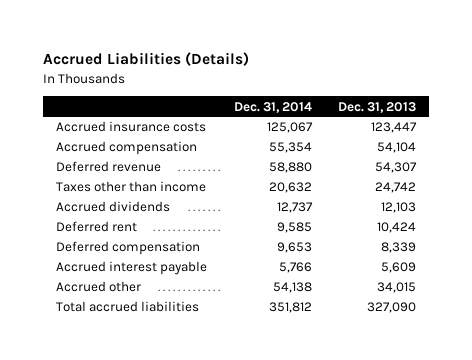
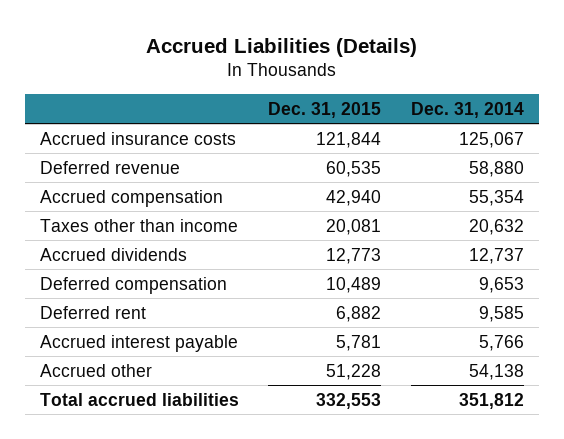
[337,101,416,113] Dec. 31, 2013 -> none
none -> [268,101,382,118] Dec. 31, 2015
[56,141,198,156] Accrued compensation -> [39,189,223,207] Accrued compensation
[56,221,138,233] Deferred rent -> [39,305,146,319] Deferred rent

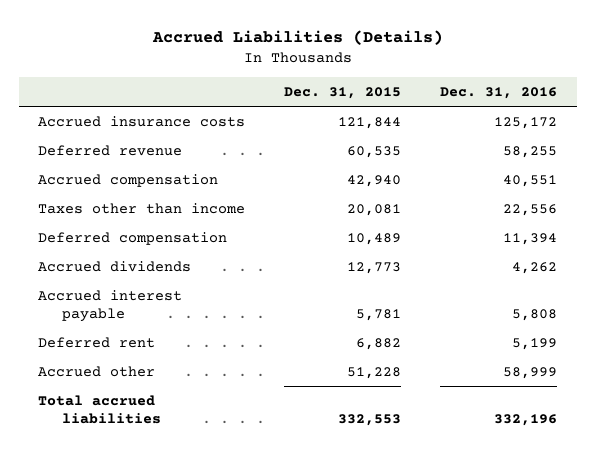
[410,101,524,118] Dec. 31, 2014 -> none
none -> [440,86,558,99] Dec. 31, 2016
[39,247,187,261] Accrued dividends -> [38,261,192,273] Accrued dividends
[39,305,146,319] Deferred rent -> [38,337,156,349] Deferred rent

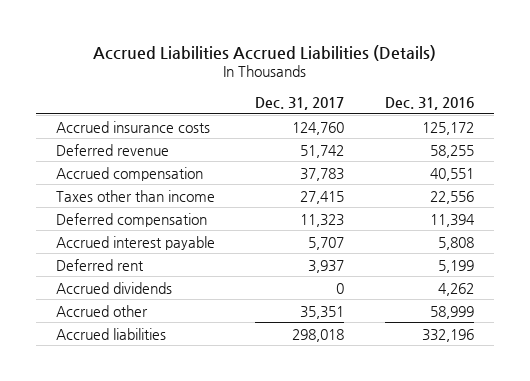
[151,29,443,45] Accrued Liabilities (Details) -> [92,44,436,61] Accrued Liabilities Accrued Liabilities (Details)
[284,86,402,99] Dec. 31, 2015 -> none
none -> [255,97,345,111] Dec. 31, 2017
[38,261,192,273] Accrued dividends -> [56,281,173,294] Accrued dividends
[38,395,161,424] Total accrued liabilities -> [56,327,167,340] Accrued liabilities

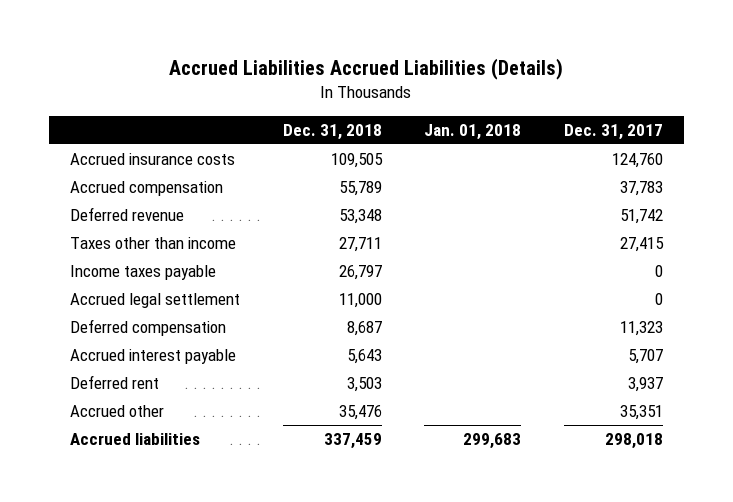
[384,97,474,111] Dec. 31, 2016 -> none
none -> [282,123,382,140] Dec. 31, 2018
none -> [424,123,522,140] Jan. 01, 2018
[56,143,170,156] Deferred revenue -> [69,207,184,222] Deferred revenue
none -> [69,265,216,281] Income taxes payable
none -> [69,293,240,309] Accrued legal settlement
[56,281,173,294] Accrued dividends -> none

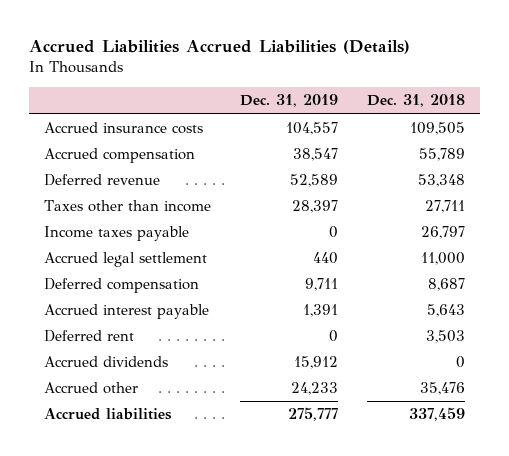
[424,123,522,140] Jan. 01, 2018 -> none
[563,123,663,140] Dec. 31, 2017 -> none
none -> [239,94,338,108] Dec. 31, 2019
none -> [43,356,168,368] Accrued dividends

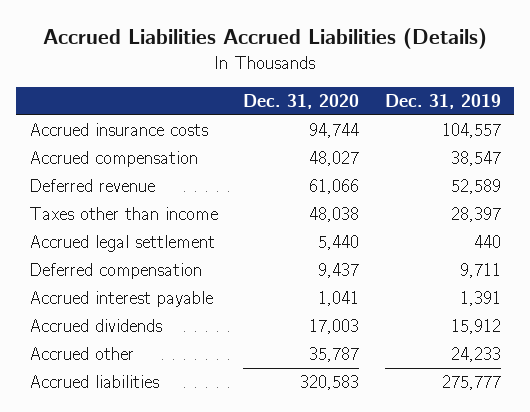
[367,94,466,108] Dec. 31, 2018 -> none
none -> [243,93,360,109] Dec. 31, 2020
[43,226,189,242] Income taxes payable -> none
[43,330,134,343] Deferred rent -> none

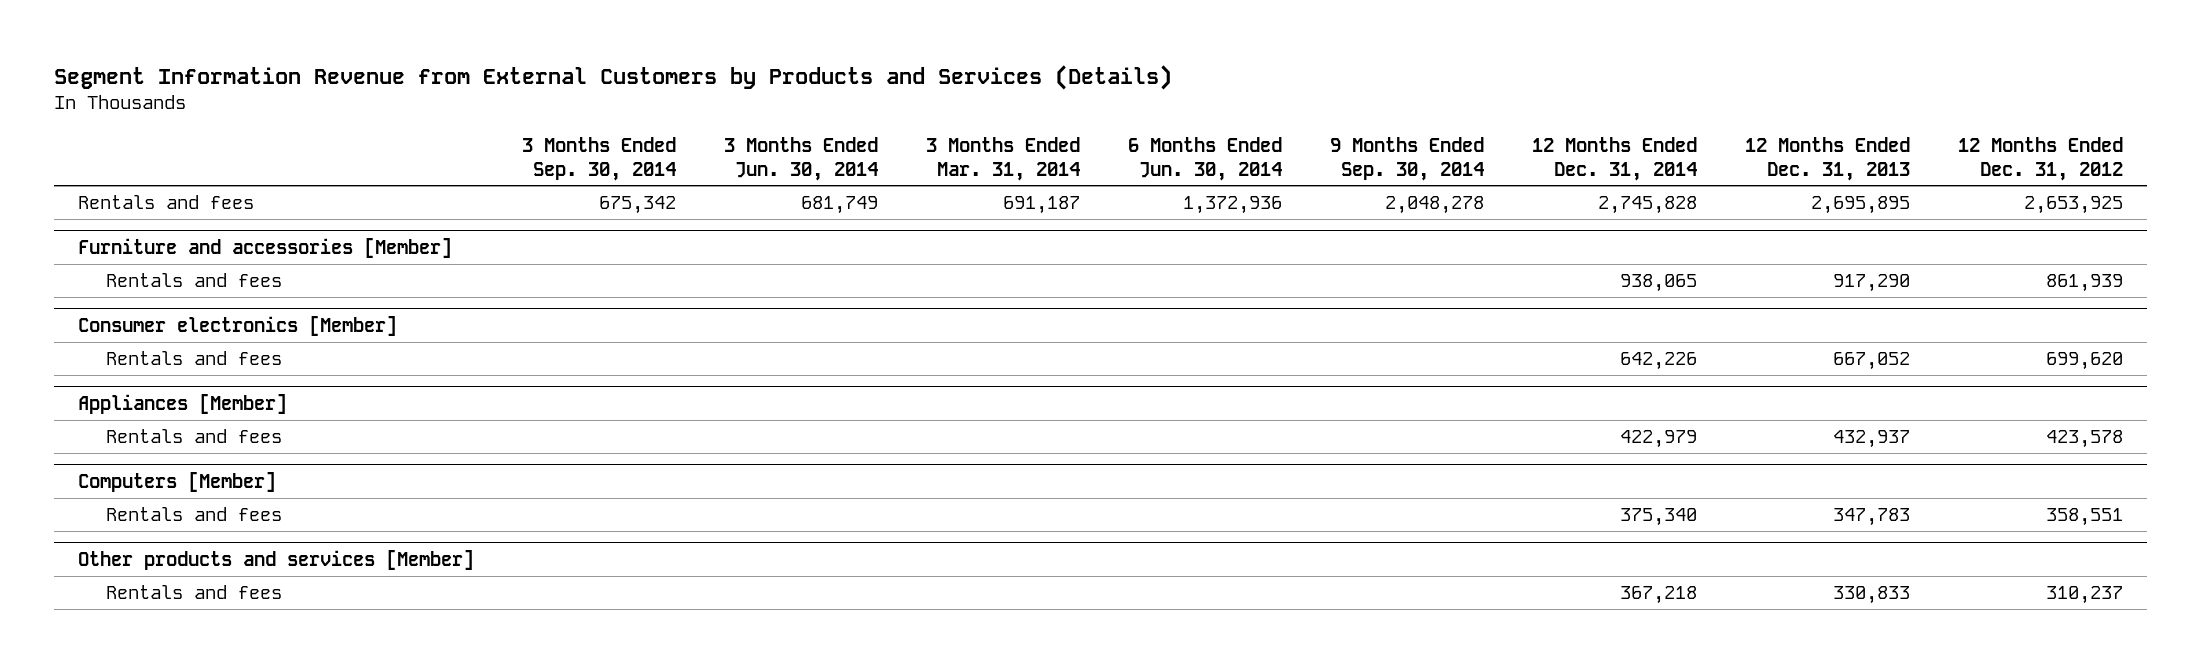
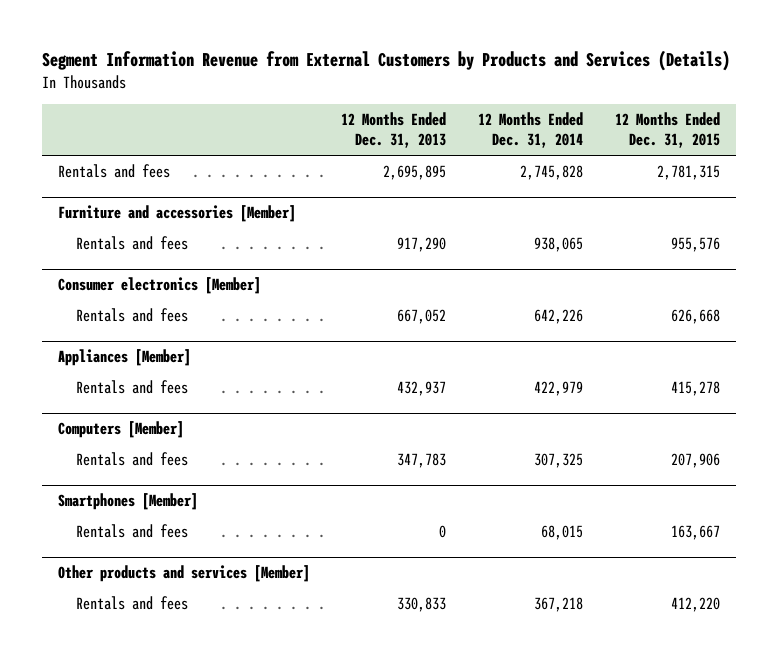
[522,136,677,181] 3 Months Ended Sep. 30, 2014 -> none
[724,136,879,181] 3 Months Ended Jun. 30, 2014 -> none
[926,136,1081,181] 3 Months Ended Mar. 31, 2014 -> none
[1127,136,1282,181] 6 Months Ended Jun. 30, 2014 -> none
[1329,136,1484,181] 9 Months Ended Sep. 30, 2014 -> none
[1957,136,2123,181] 12 Months Ended Dec. 31, 2012 -> none
none -> [614,111,720,149] 12 Months Ended Dec. 31, 2015
[1619,508,1697,527] 375,340 -> [534,453,584,469] 307,325
none -> [57,493,198,511] Smartphones [Member]
none -> [76,524,189,539] Rentals and fees

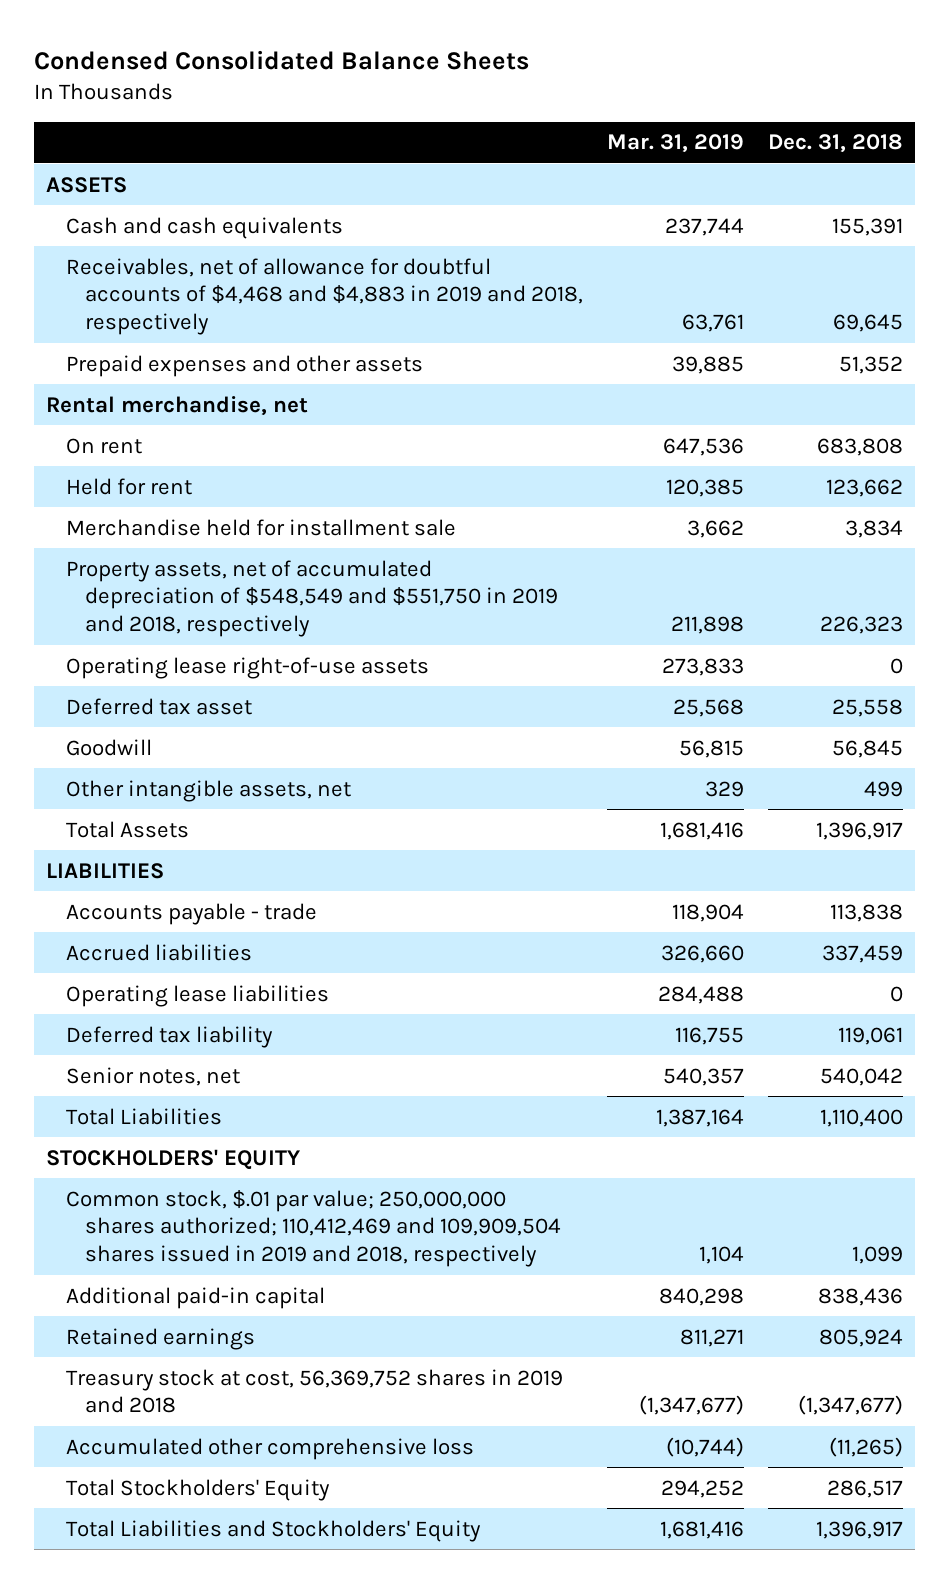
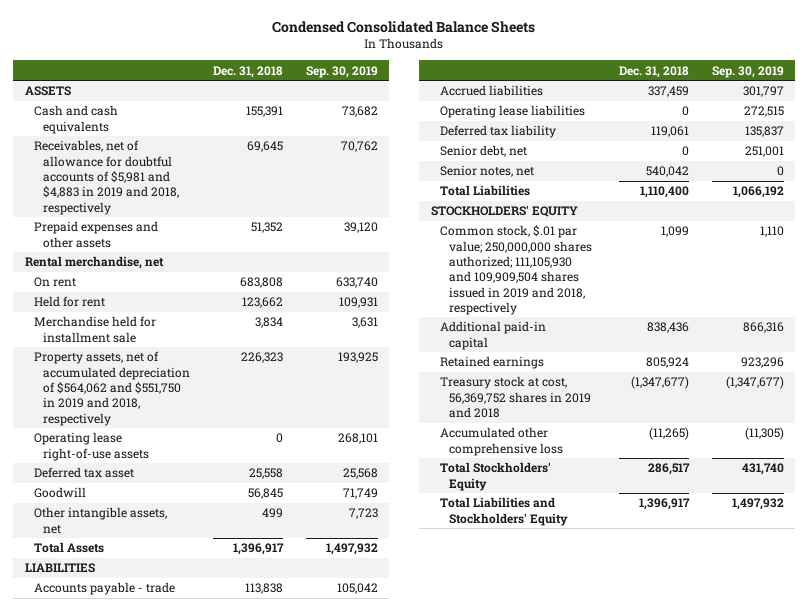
[607,134,745,154] Mar. 31, 2019 -> none
none -> [305,65,378,78] Sep. 30, 2019
[65,257,583,335] Receivables, net of allowance for doubtful accounts of $4,468 and $4,883 in 2019 and 2018, respectively -> [33,140,179,215] Receivables, net of allowance for doubtful accounts of $5,981 and $4,883 in 2019 and 2018, respectively
[65,559,558,637] Property assets, net of accumulated depreciation of $548,549 and $551,750 in 2019 and 2018, respectively -> [33,351,190,426] Property assets, net of accumulated depreciation of $564,062 and $551,750 in 2019 and 2018, respectively
none -> [439,145,527,158] Senior debt, net
[65,1189,561,1267] Common stock, $.01 par value; 250,000,000 shares authorized; 110,412,469 and 109,909,504 shares issued in 2019 and 2018, respectively -> [439,225,592,315] Common stock, $.01 par value; 250,000,000 shares authorized; 111,105,930 and 109,909,504 shares issued in 2019 and 2018, respectively

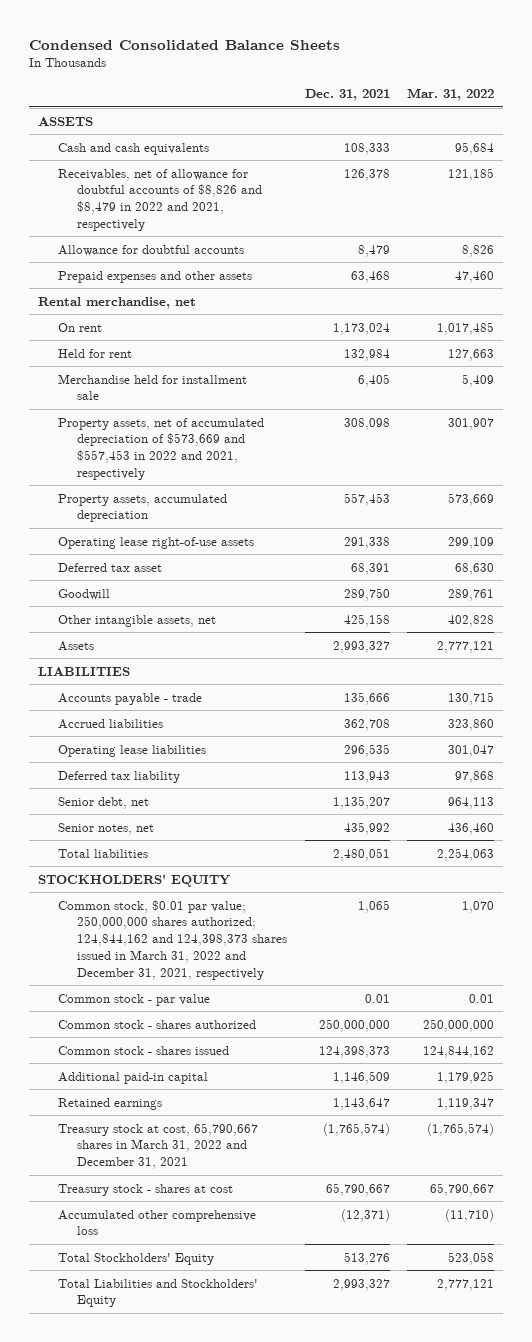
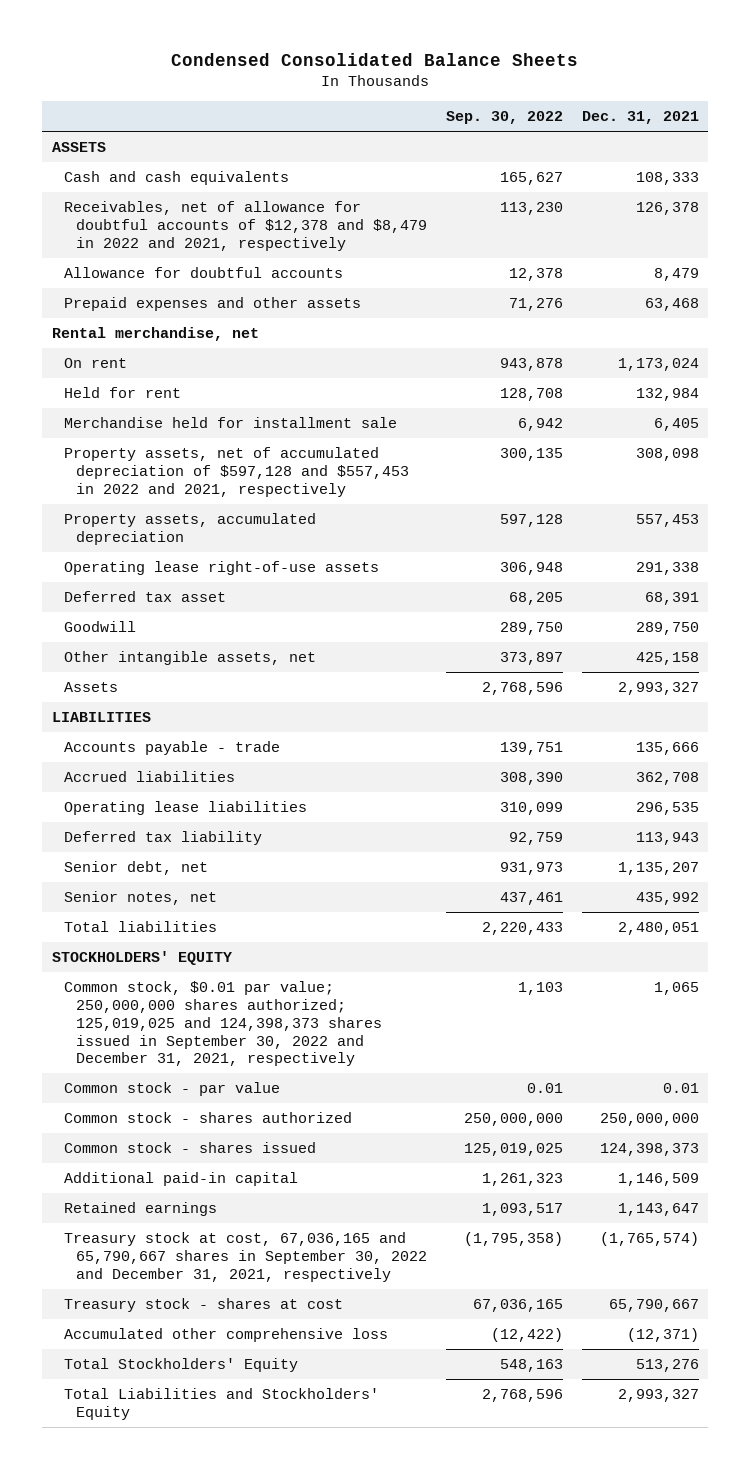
[407,88,495,102] Mar. 31, 2022 -> none
none -> [446,111,564,125] Sep. 30, 2022
[57,168,263,231] Receivables, net of allowance for doubtful accounts of $8,826 and $8,479 in 2022 and 2021, respectively -> [63,200,428,251] Receivables, net of allowance for doubtful accounts of $12,378 and $8,479 in 2022 and 2021, respectively
[57,417,264,480] Property assets, net of accumulated depreciation of $573,669 and $557,453 in 2022 and 2021, respectively -> [63,446,410,497] Property assets, net of accumulated depreciation of $597,128 and $557,453 in 2022 and 2021, respectively
[57,899,288,980] Common stock, $0.01 par value; 250,000,000 shares authorized; 124,844,162 and 124,398,373 shares issued in March 31, 2022 and December 31, 2021, respectively -> [63,980,383,1067] Common stock, $0.01 par value; 250,000,000 shares authorized; 125,019,025 and 124,398,373 shares issued in September 30, 2022 and December 31, 2021, respectively
[57,1122,258,1170] Treasury stock at cost, 65,790,667 shares in March 31, 2022 and December 31, 2021 -> [63,1231,428,1282] Treasury stock at cost, 67,036,165 and 65,790,667 shares in September 30, 2022 and December 31, 2021, respectively

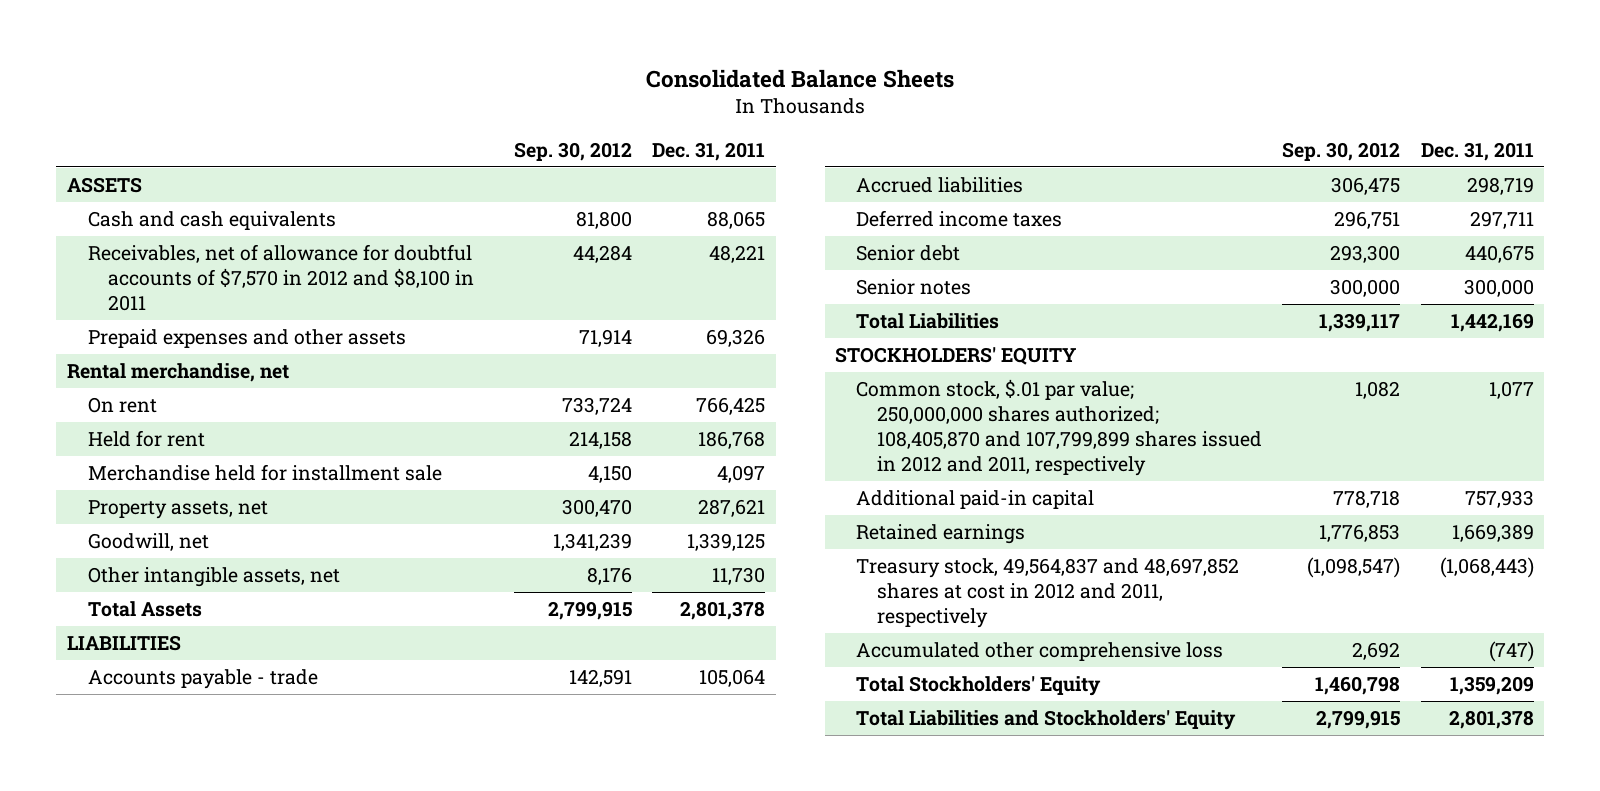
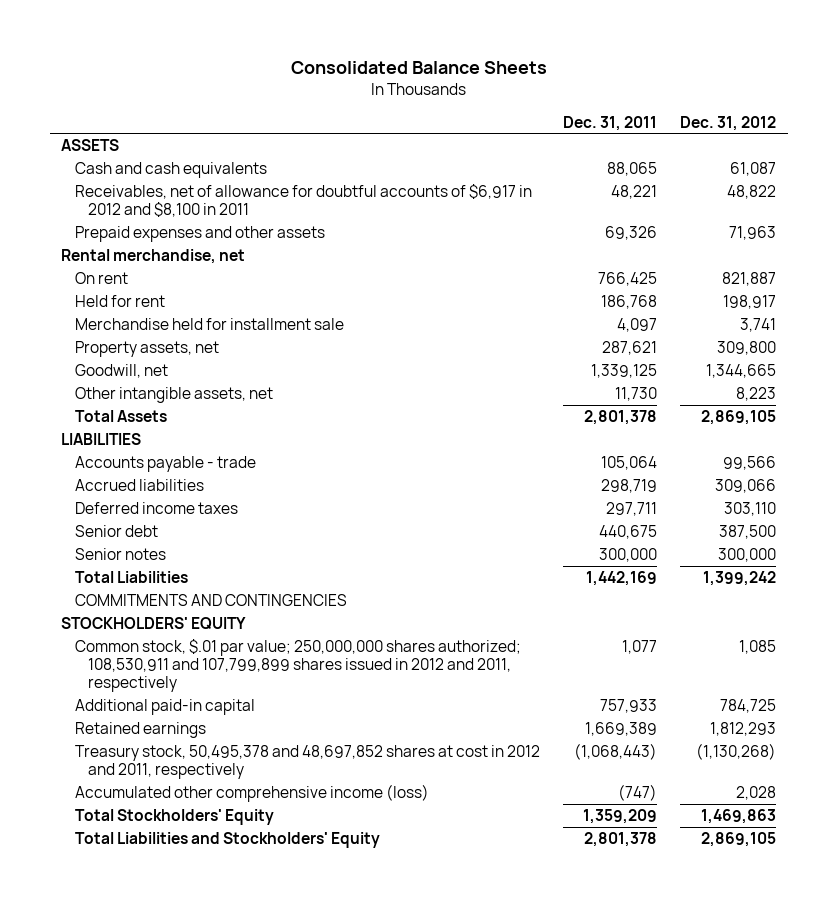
[513,141,632,161] Sep. 30, 2012 -> none
none -> [680,115,777,131] Dec. 31, 2012
[87,244,475,311] Receivables, net of allowance for doubtful accounts of $7,570 in 2012 and $8,100 in 2011 -> [74,184,532,218] Receivables, net of allowance for doubtful accounts of $6,917 in 2012 and $8,100 in 2011
none -> [74,594,347,607] COMMITMENTS AND CONTINGENCIES
[855,379,1262,476] Common stock, $.01 par value; 250,000,000 shares authorized; 108,405,870 and 107,799,899 shares issued in 2012 and 2011, respectively -> [74,639,521,693] Common stock, $.01 par value; 250,000,000 shares authorized; 108,530,911 and 107,799,899 shares issued in 2012 and 2011, respectively
[855,558,1239,628] Treasury stock, 49,564,837 and 48,697,852 shares at cost in 2012 and 2011, respectively -> [74,745,540,780] Treasury stock, 50,495,378 and 48,697,852 shares at cost in 2012 and 2011, respectively
[855,642,1223,662] Accumulated other comprehensive loss -> [74,784,429,803] Accumulated other comprehensive income (loss)

